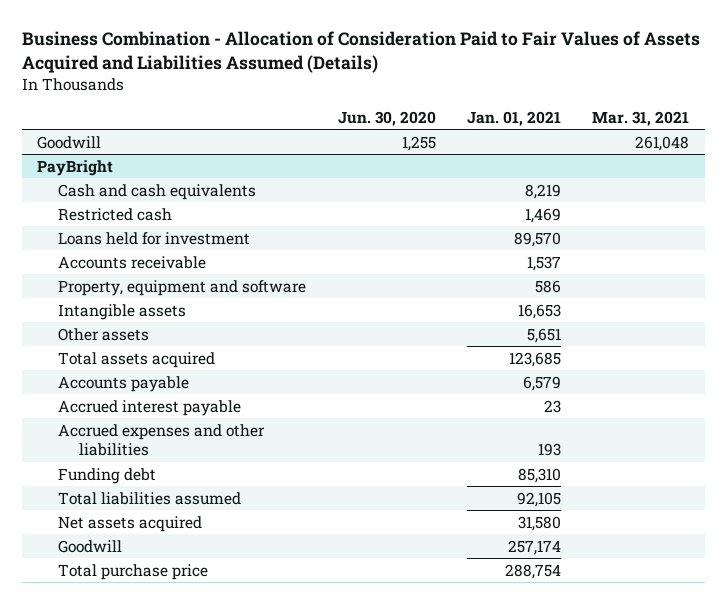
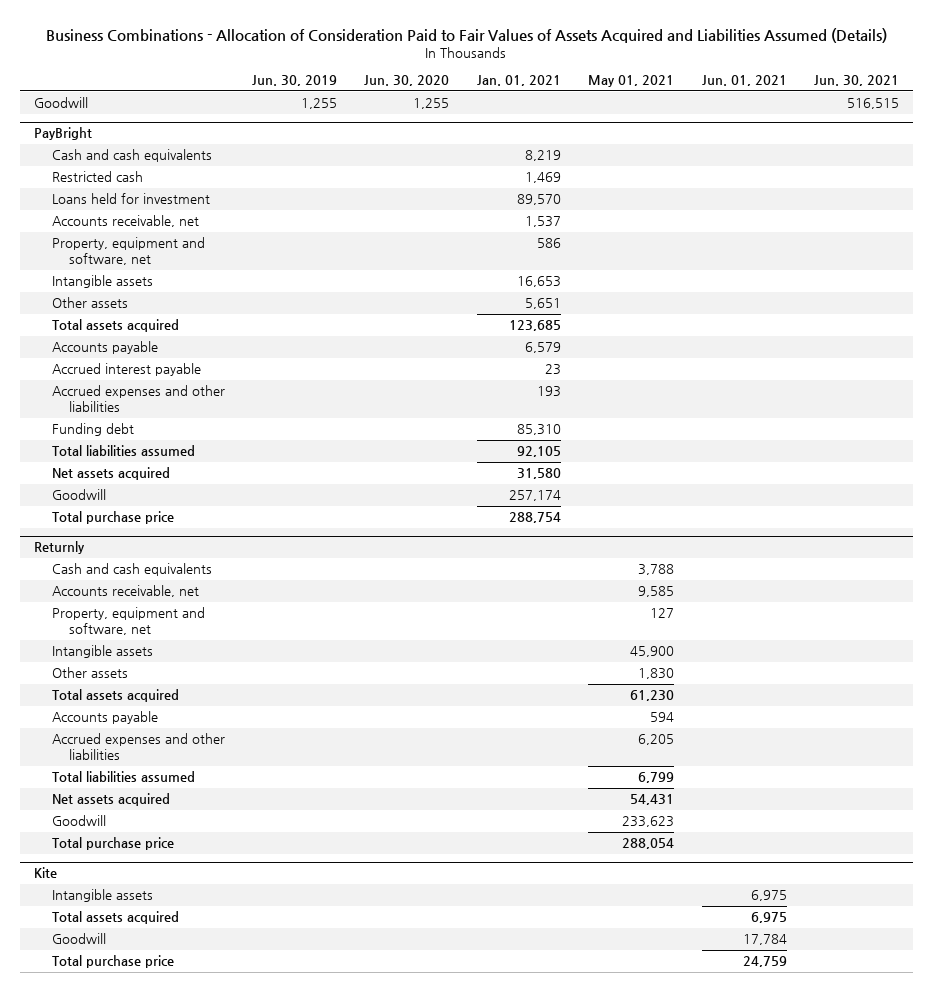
[21,31,700,74] Business Combination - Allocation of Consideration Paid to Fair Values of Assets Acquired and Liabilities Assumed (Details) -> [46,27,888,43] Business Combinations - Allocation of Consideration Paid to Fair Values of Assets Acquired and Liabilities Assumed (Details)
[592,110,690,126] Mar. 31, 2021 -> none
none -> [252,75,338,87] Jun. 30, 2019
none -> [588,75,675,88] May 01, 2021
none -> [701,75,787,87] Jun. 01, 2021
none -> [813,75,899,87] Jun. 30, 2021
[58,255,207,269] Accounts receivable -> [51,215,199,228] Accounts receivable, net
[58,279,307,296] Property, equipment and software -> [51,237,205,266] Property, equipment and software, net
none -> [34,541,86,555] Returnly
none -> [51,563,212,577] Cash and cash equivalents
none -> [51,585,199,598] Accounts receivable, net
none -> [51,607,205,636] Property, equipment and software, net
none -> [51,645,153,659] Intangible assets
none -> [51,667,128,679] Other assets
none -> [51,689,179,703] Total assets acquired
none -> [51,711,158,725] Accounts payable
none -> [51,733,225,761] Accrued expenses and other liabilities
none -> [51,771,195,783] Total liabilities assumed
none -> [51,793,170,807] Net assets acquired
none -> [51,815,106,827] Goodwill
none -> [51,837,174,851] Total purchase price
none -> [34,867,58,879] Kite
none -> [51,889,153,903] Intangible assets
none -> [51,911,179,925] Total assets acquired
none -> [51,933,106,945] Goodwill
none -> [51,955,174,969] Total purchase price

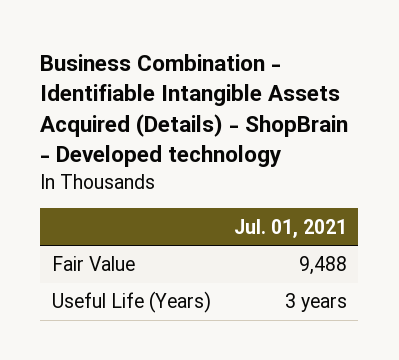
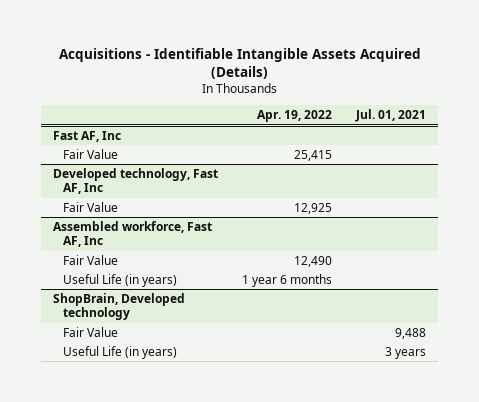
[40,53,349,168] Business Combination - Identifiable Intangible Assets Acquired (Details) - ShopBrain - Developed technology -> [58,48,421,80] Acquisitions - Identifiable Intangible Assets Acquired (Details)
none -> [257,110,333,123] Apr. 19, 2022
none -> [52,130,121,142] Fast AF, Inc
none -> [63,148,119,159] Fair Value
none -> [52,167,218,195] Developed technology, Fast AF, Inc
none -> [63,201,119,212] Fair Value
none -> [52,220,212,248] Assembled workforce, Fast AF, Inc
none -> [63,254,119,265] Fair Value
none -> [63,273,178,287] Useful Life (in years)
none -> [52,292,185,321] ShopBrain, Developed technology
[51,291,211,314] Useful Life (Years) -> [63,345,178,359] Useful Life (in years)

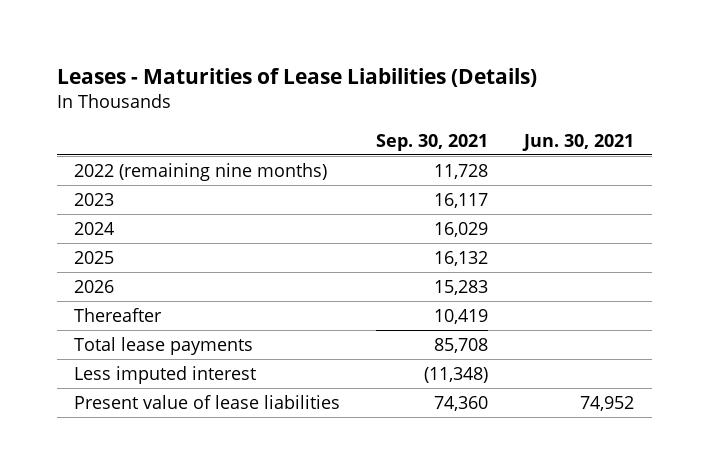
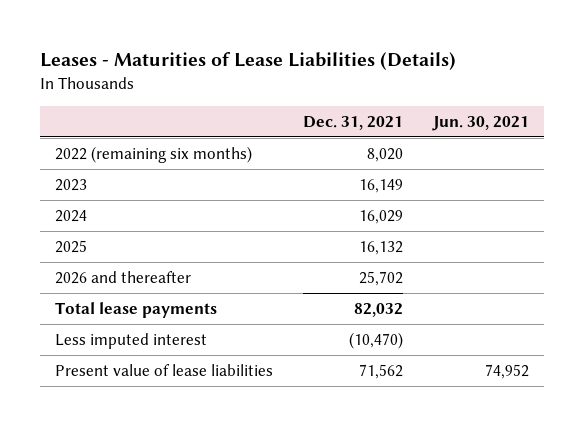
[376,133,489,151] Sep. 30, 2021 -> none
none -> [302,115,403,130] Dec. 31, 2021
[74,162,328,181] 2022 (remaining nine months) -> [54,146,252,164] 2022 (remaining six months)
[74,307,163,322] Thereafter -> none
[74,279,115,293] 2026 -> [54,271,191,285] 2026 and thereafter

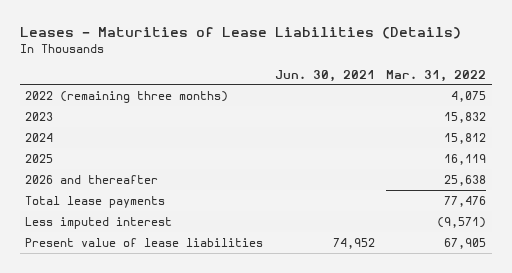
[302,115,403,130] Dec. 31, 2021 -> none
none -> [386,69,487,82] Mar. 31, 2022
[54,146,252,164] 2022 (remaining six months) -> [25,90,229,103] 2022 (remaining three months)

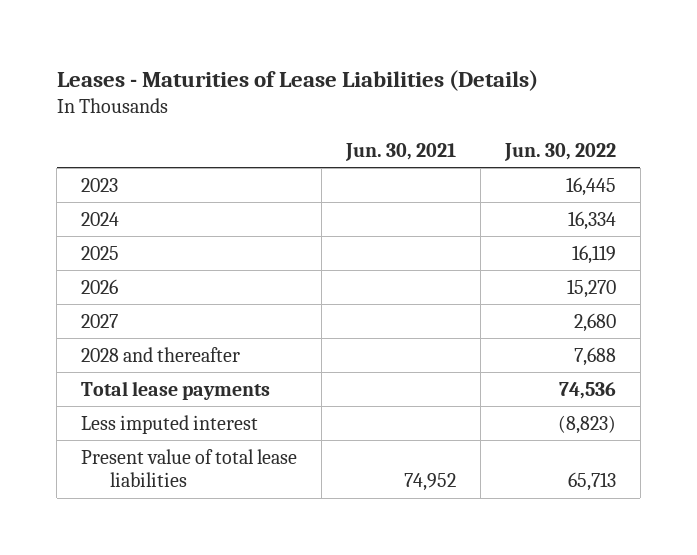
[386,69,487,82] Mar. 31, 2022 -> none
none -> [503,142,616,161] Jun. 30, 2022
[25,90,229,103] 2022 (remaining three months) -> none
[25,174,159,184] 2026 and thereafter -> [81,278,119,294] 2026
none -> [81,313,119,328] 2027
none -> [81,346,241,362] 2028 and thereafter
[25,237,264,247] Present value of lease liabilities -> [81,448,298,488] Present value of total lease liabilities

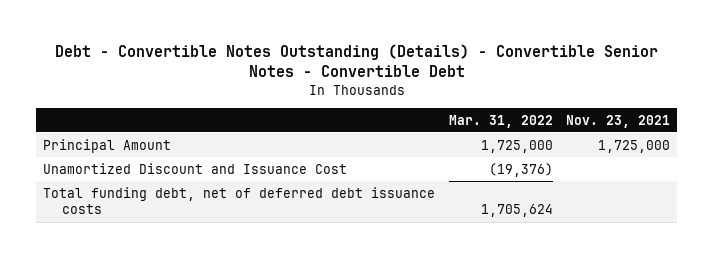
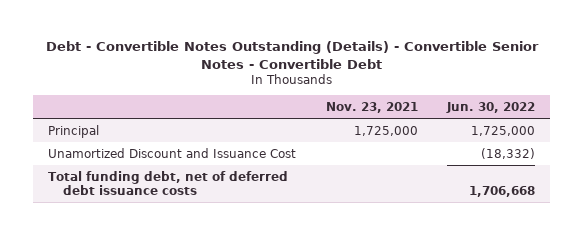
[448,114,553,128] Mar. 31, 2022 -> none
none -> [446,101,536,113] Jun. 30, 2022
[43,138,172,153] Principal Amount -> [48,124,100,138] Principal

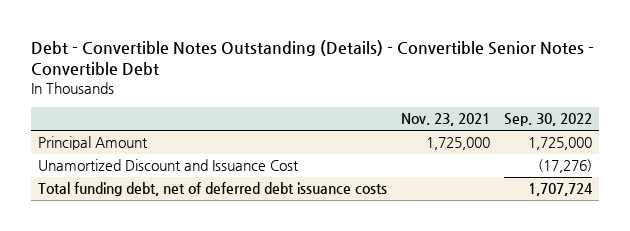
[446,101,536,113] Jun. 30, 2022 -> none
none -> [504,113,593,127] Sep. 30, 2022
[48,124,100,138] Principal -> [38,136,149,151] Principal Amount

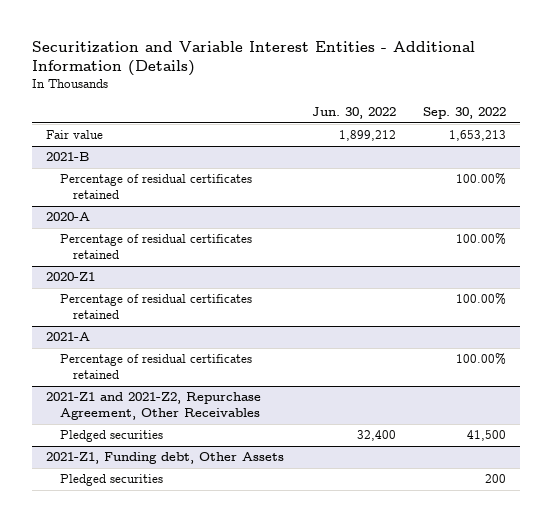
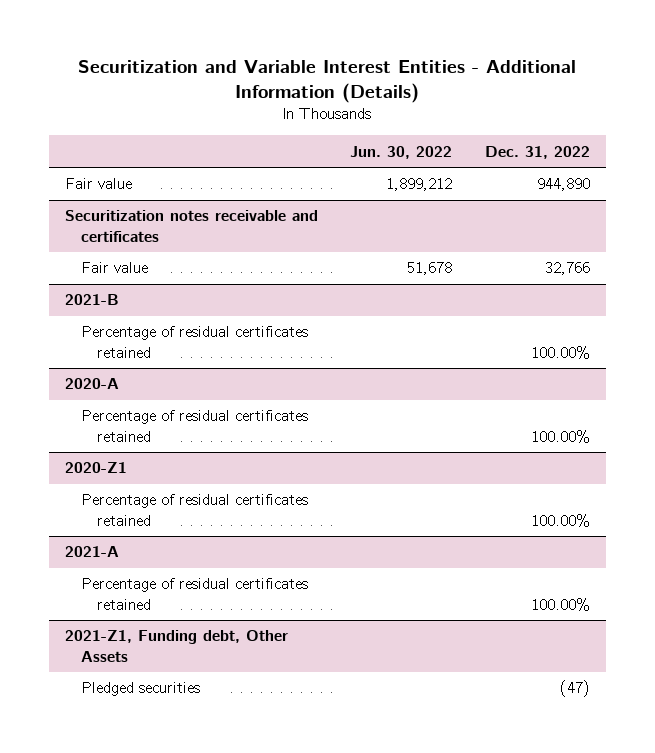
[423,106,507,119] Sep. 30, 2022 -> none
none -> [484,145,590,159] Dec. 31, 2022
none -> [64,210,318,243] Securitization notes receivable and certificates
none -> [80,262,148,274] Fair value
[46,392,262,421] 2021-Z1 and 2021-Z2, Repurchase Agreement, Other Receivables -> none
[59,430,163,443] Pledged securities -> none

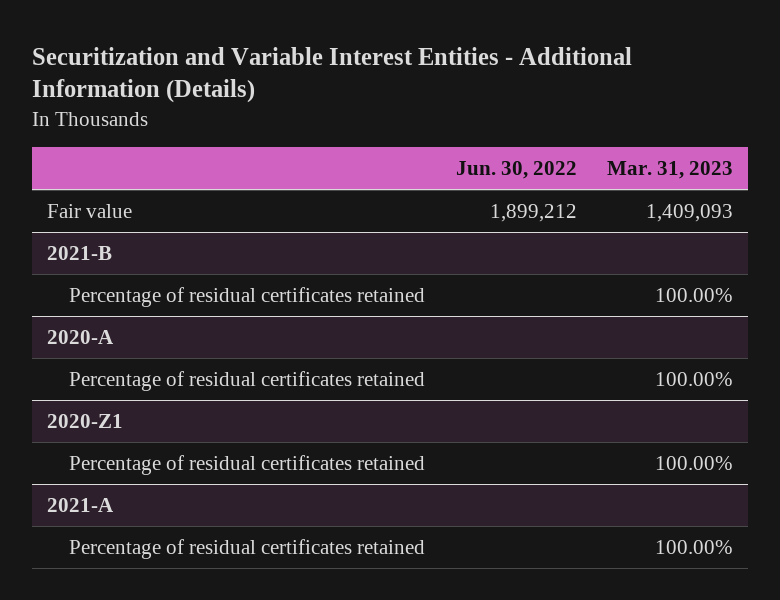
[484,145,590,159] Dec. 31, 2022 -> none
none -> [607,161,734,180] Mar. 31, 2023
[64,210,318,243] Securitization notes receivable and certificates -> none
[80,262,148,274] Fair value -> none
[64,630,288,663] 2021-Z1, Funding debt, Other Assets -> none
[80,682,200,697] Pledged securities -> none

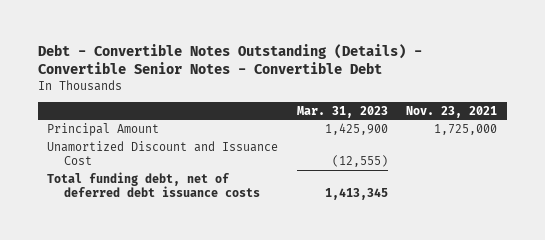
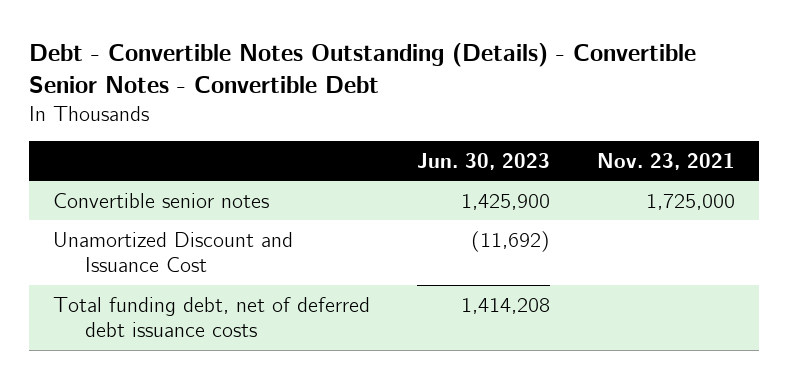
[296,105,388,118] Mar. 31, 2023 -> none
none -> [416,152,550,170] Jun. 30, 2023
[47,122,160,136] Principal Amount -> [52,192,269,208] Convertible senior notes

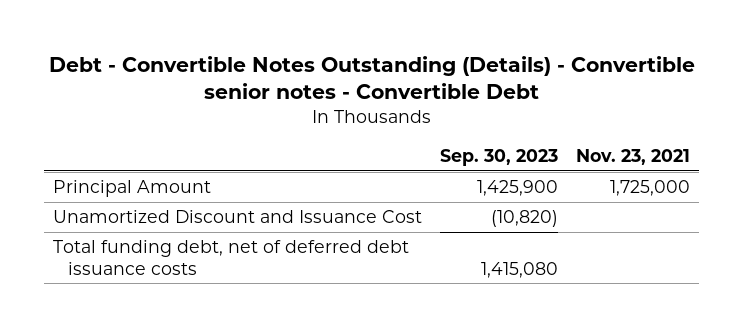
[28,42,696,93] Debt - Convertible Notes Outstanding (Details) - Convertible Senior Notes - Convertible Debt -> [48,55,695,100] Debt - Convertible Notes Outstanding (Details) - Convertible senior notes - Convertible Debt
[416,152,550,170] Jun. 30, 2023 -> none
none -> [440,149,559,167] Sep. 30, 2023
[52,192,269,208] Convertible senior notes -> [53,180,212,198] Principal Amount

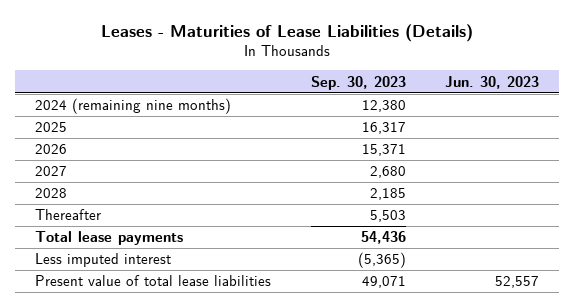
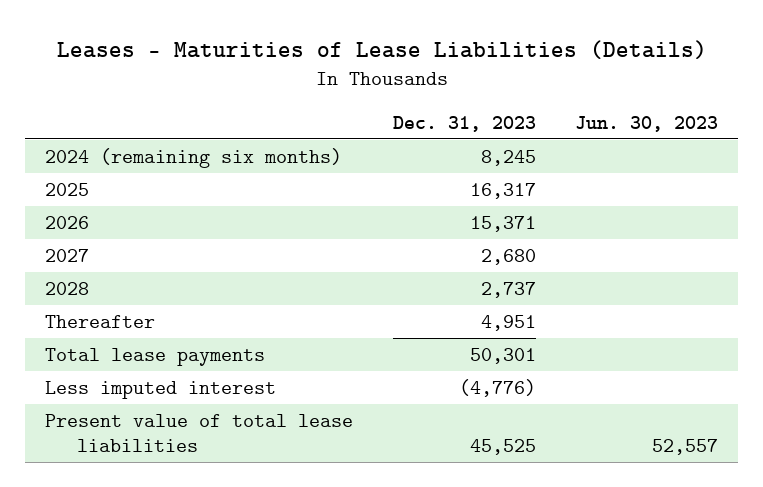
[310,75,406,90] Sep. 30, 2023 -> none
none -> [392,115,536,132] Dec. 31, 2023
[34,98,231,115] 2024 (remaining nine months) -> [44,147,342,168] 2024 (remaining six months)

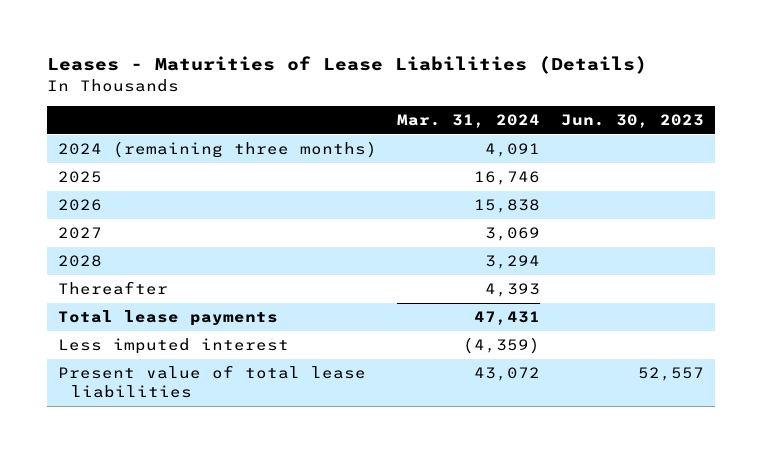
[392,115,536,132] Dec. 31, 2023 -> none
none -> [397,113,541,128] Mar. 31, 2024
[44,147,342,168] 2024 (remaining six months) -> [57,141,377,159] 2024 (remaining three months)

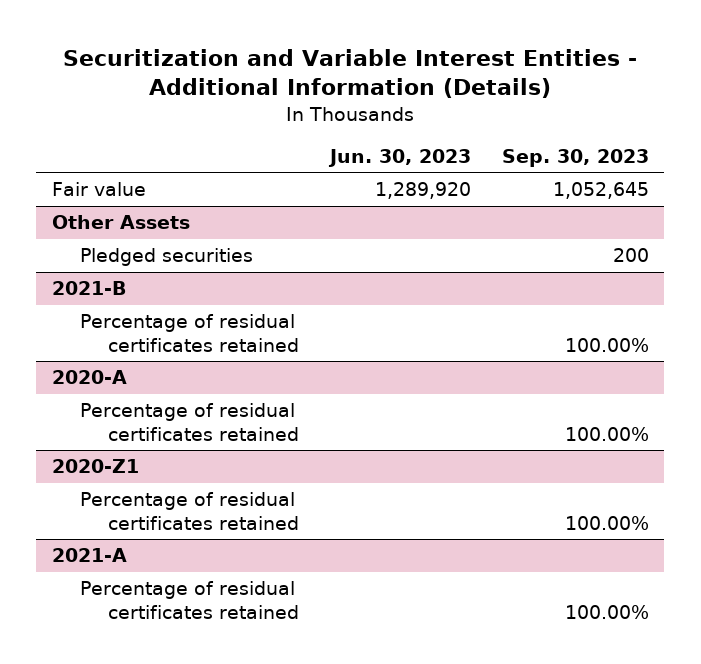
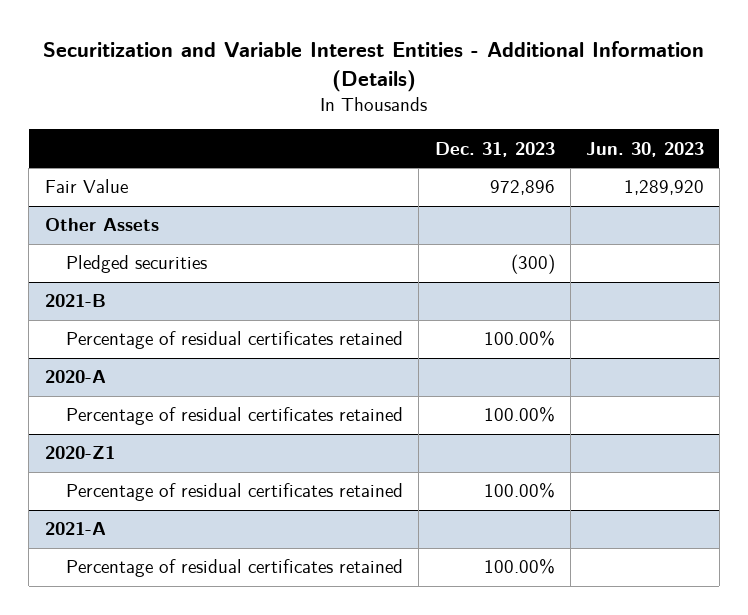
[501,148,649,167] Sep. 30, 2023 -> none
none -> [434,141,555,157] Dec. 31, 2023
[51,182,146,197] Fair value -> [44,179,128,194] Fair Value

